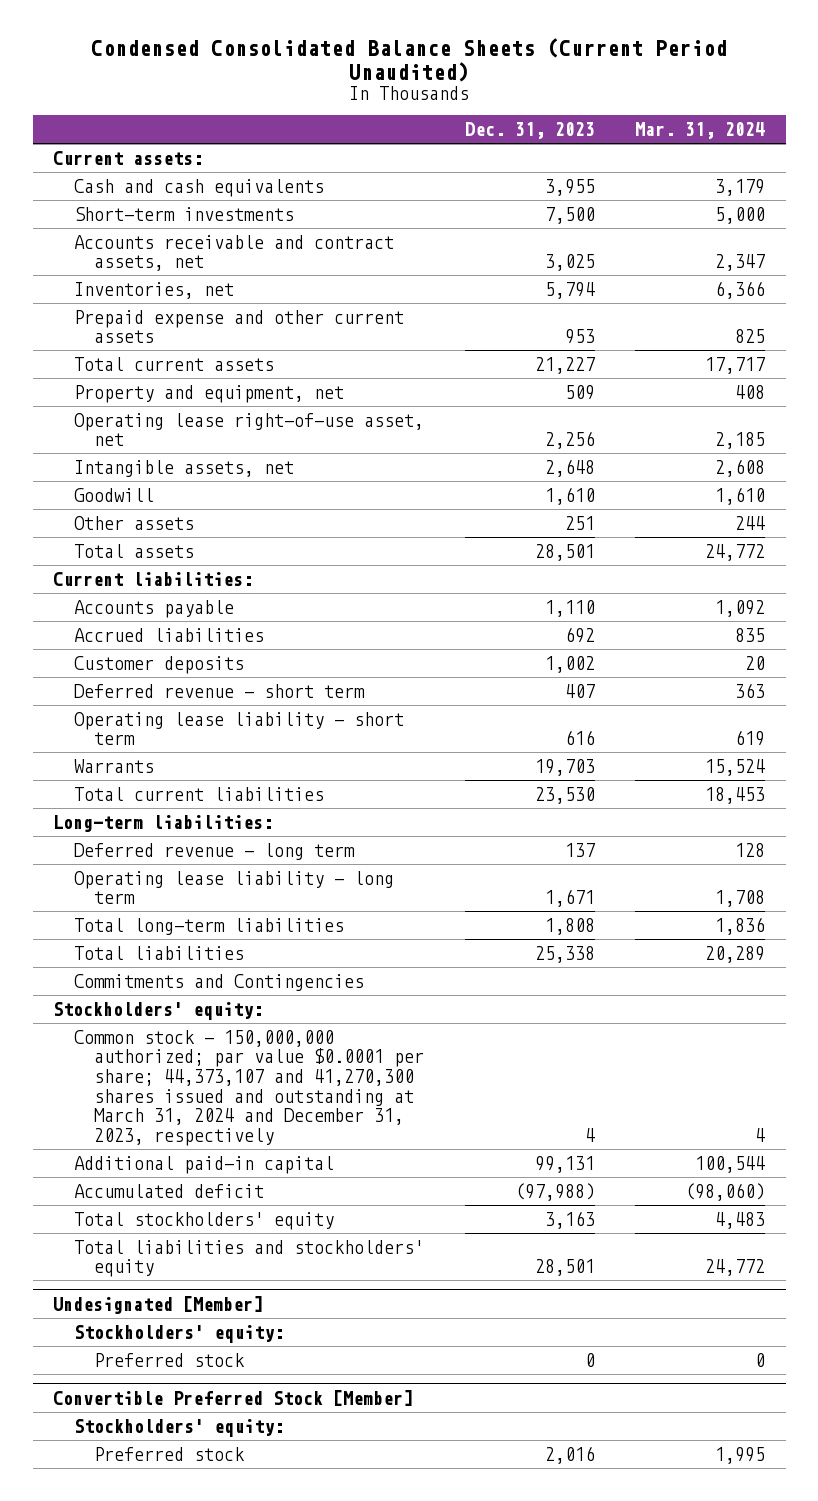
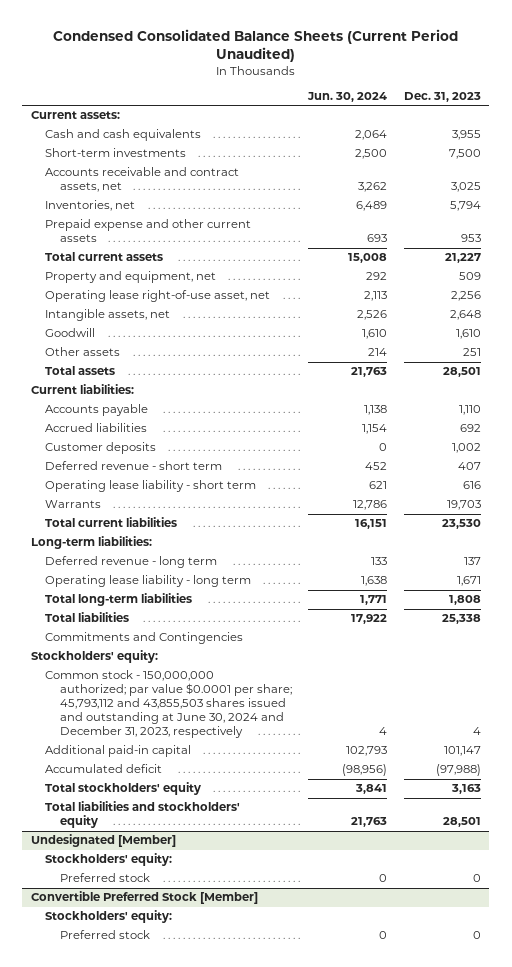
[635,122,766,140] Mar. 31, 2024 -> none
none -> [307,91,388,102] Jun. 30, 2024
[73,1029,425,1146] Common stock - 150,000,000 authorized; par value $0.0001 per share; 44,373,107 and 41,270,300 shares issued and outstanding at March 31, 2024 and December 31, 2023, respectively -> [45,670,292,739] Common stock - 150,000,000 authorized; par value $0.0001 per share; 45,793,112 and 43,855,503 shares issued and outstanding at June 30, 2024 and December 31, 2023, respectively
[534,1155,595,1173] 99,131 -> [443,746,481,757] 101,147
[544,1445,595,1464] 2,016 -> [472,931,481,940] 0

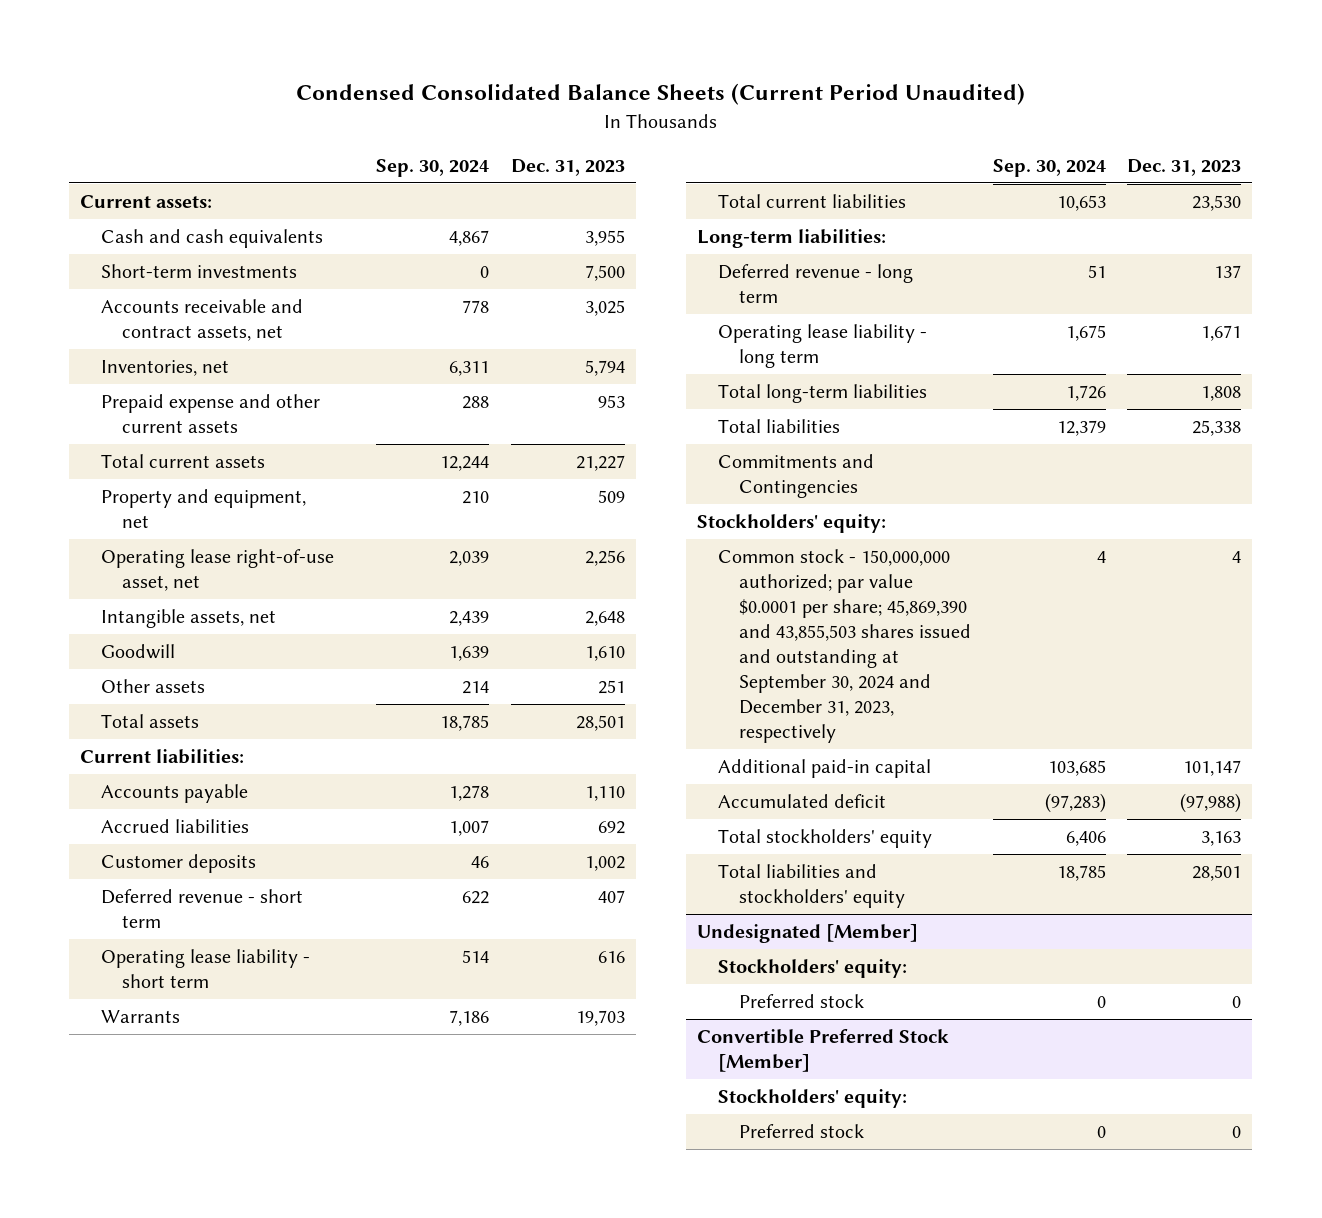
[307,91,388,102] Jun. 30, 2024 -> none
none -> [376,158,490,177] Sep. 30, 2024
[45,670,292,739] Common stock - 150,000,000 authorized; par value $0.0001 per share; 45,793,112 and 43,855,503 shares issued and outstanding at June 30, 2024 and December 31, 2023, respectively -> [717,548,971,743] Common stock - 150,000,000 authorized; par value $0.0001 per share; 45,869,390 and 43,855,503 shares issued and outstanding at September 30, 2024 and December 31, 2023, respectively

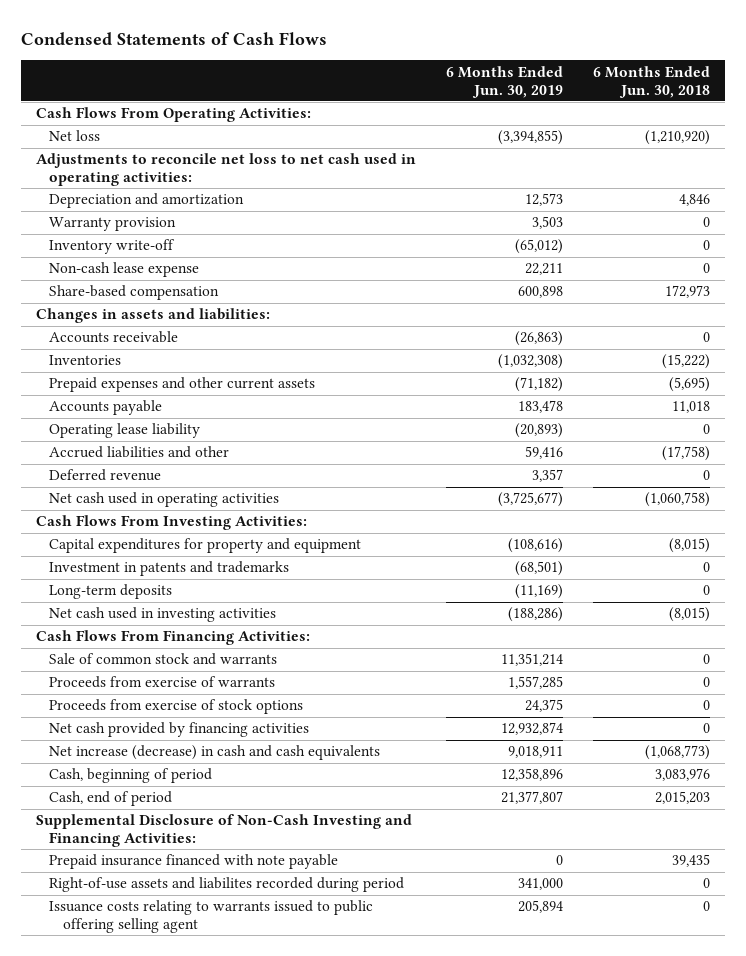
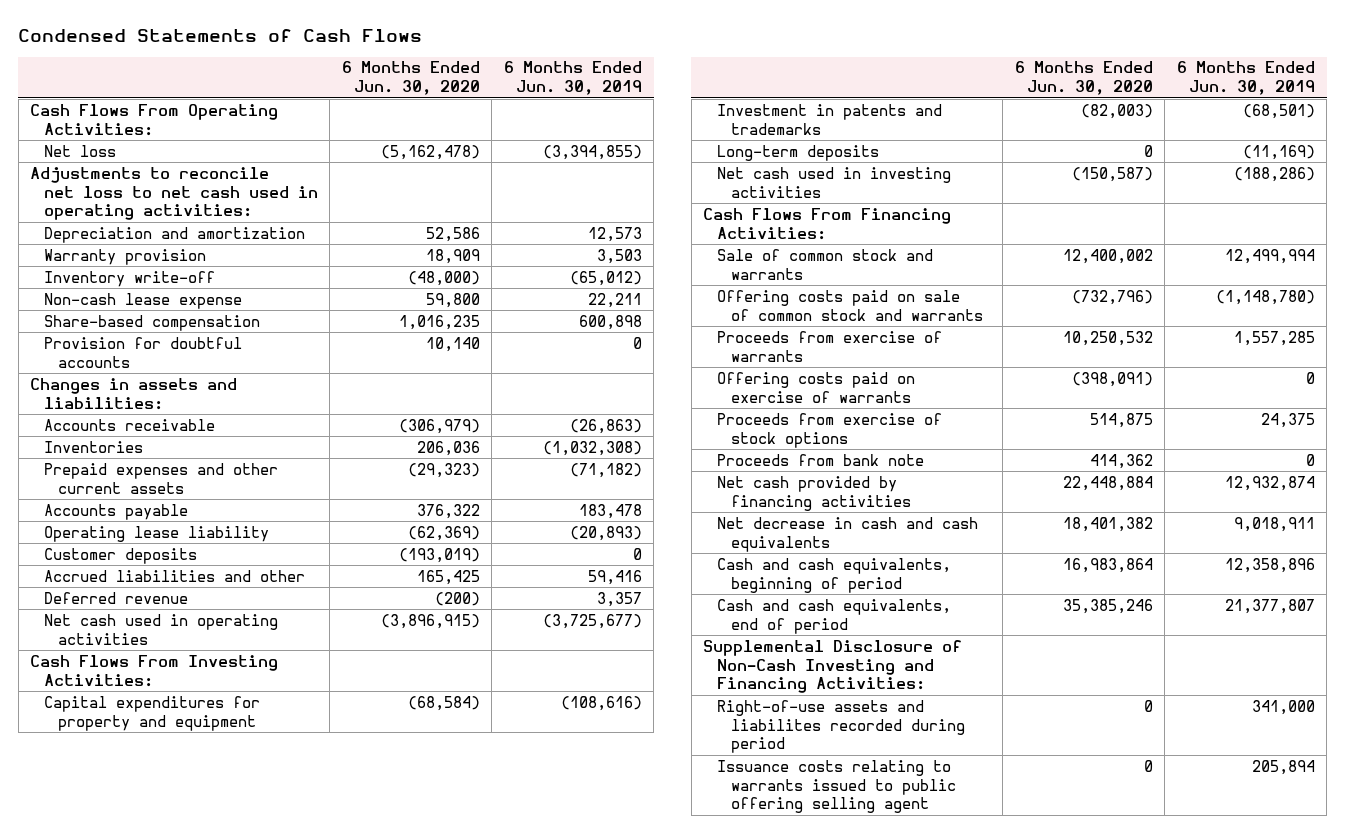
[592,65,710,98] 6 Months Ended Jun. 30, 2018 -> none
none -> [341,61,480,96] 6 Months Ended Jun. 30, 2020
none -> [43,336,242,368] Provision for doubtful accounts
none -> [43,547,197,564] Customer deposits
[500,653,563,667] 11,351,214 -> [1224,248,1315,264] 12,499,994
none -> [717,289,983,321] Offering costs paid on sale of common stock and warrants
none -> [717,371,916,403] Offering costs paid on exercise of warrants
none -> [717,453,925,466] Proceeds from bank note
[49,745,381,761] Net increase (decrease) in cash and cash equivalents -> [717,516,979,552] Net decrease in cash and cash equivalents
[49,768,213,784] Cash, beginning of period -> [717,557,952,593] Cash and cash equivalents, beginning of period
[49,791,173,807] Cash, end of period -> [717,598,952,634] Cash and cash equivalents, end of period
[49,854,339,870] Prepaid insurance financed with note payable -> none

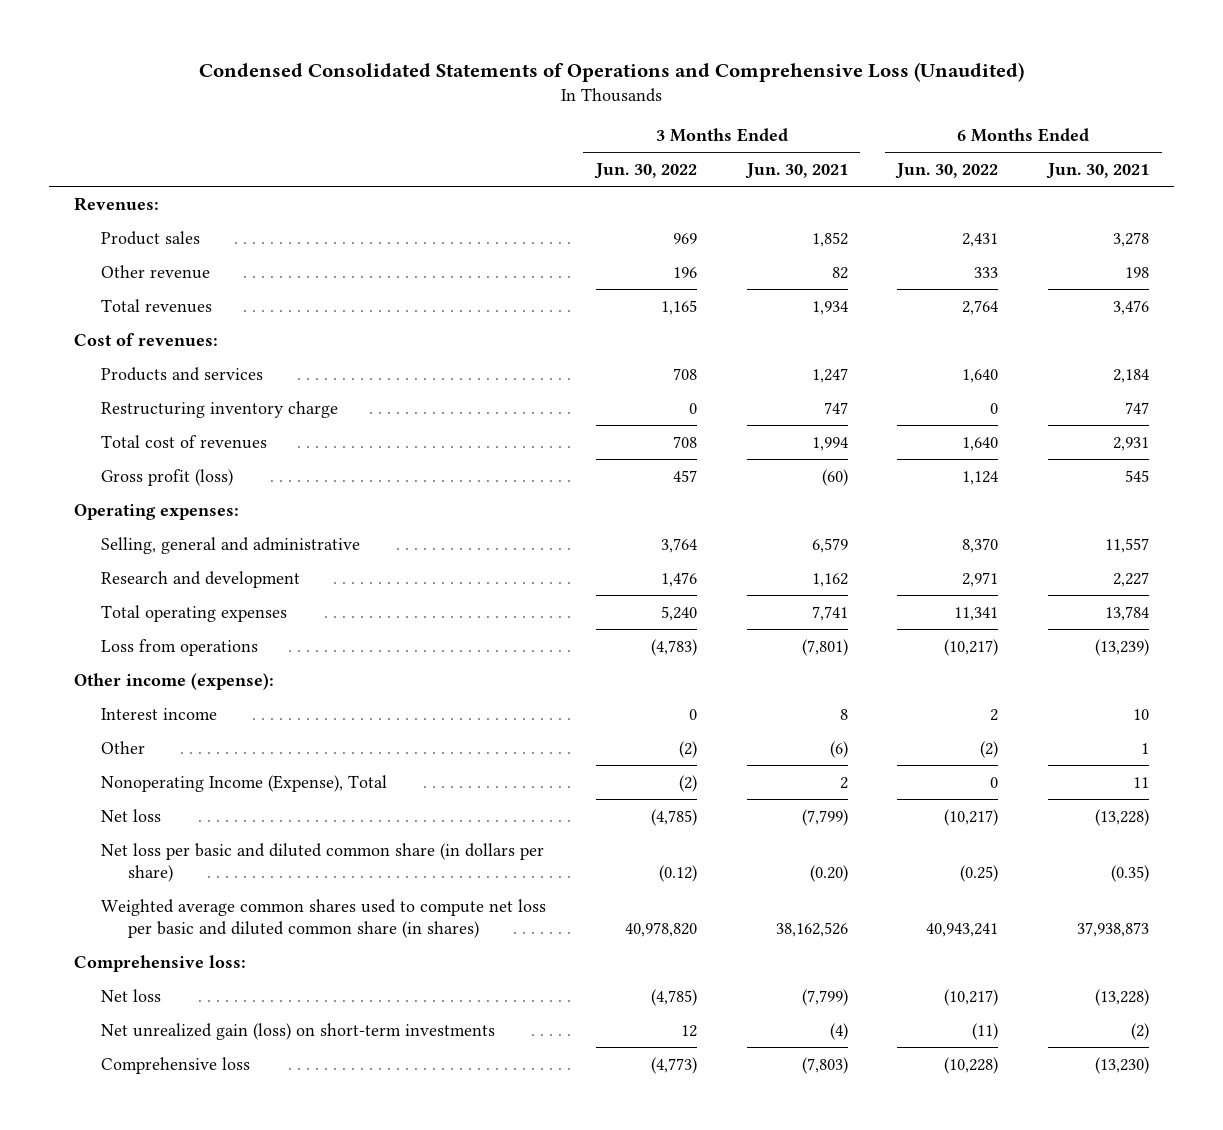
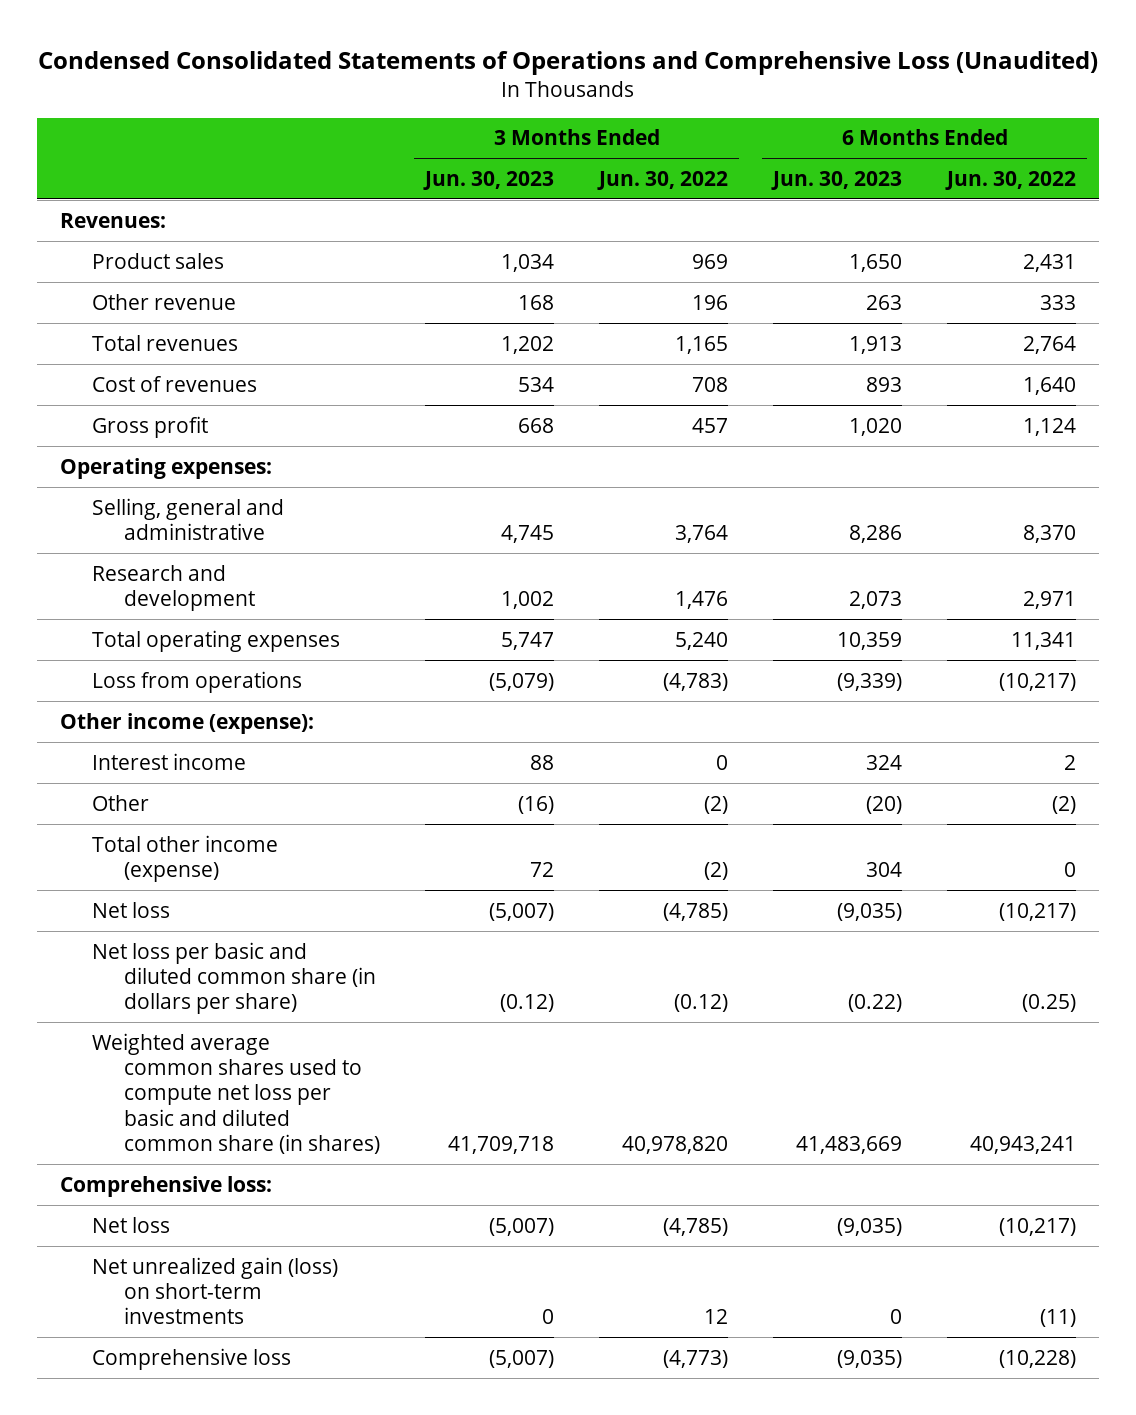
[744,163,848,180] Jun. 30, 2021 -> none
[1046,163,1150,180] Jun. 30, 2021 -> none
none -> [423,170,555,190] Jun. 30, 2023
none -> [771,170,903,190] Jun. 30, 2023
[74,332,219,346] Cost of revenues: -> none
[101,366,264,381] Products and services -> none
[101,400,339,418] Restructuring inventory charge -> none
[101,434,268,449] Total cost of revenues -> [91,375,257,392] Cost of revenues
[101,468,234,486] Gross profit (loss) -> [91,415,208,438] Gross profit
[101,774,388,792] Nonoperating Income (Expense), Total -> [91,834,278,882] Total other income (expense)

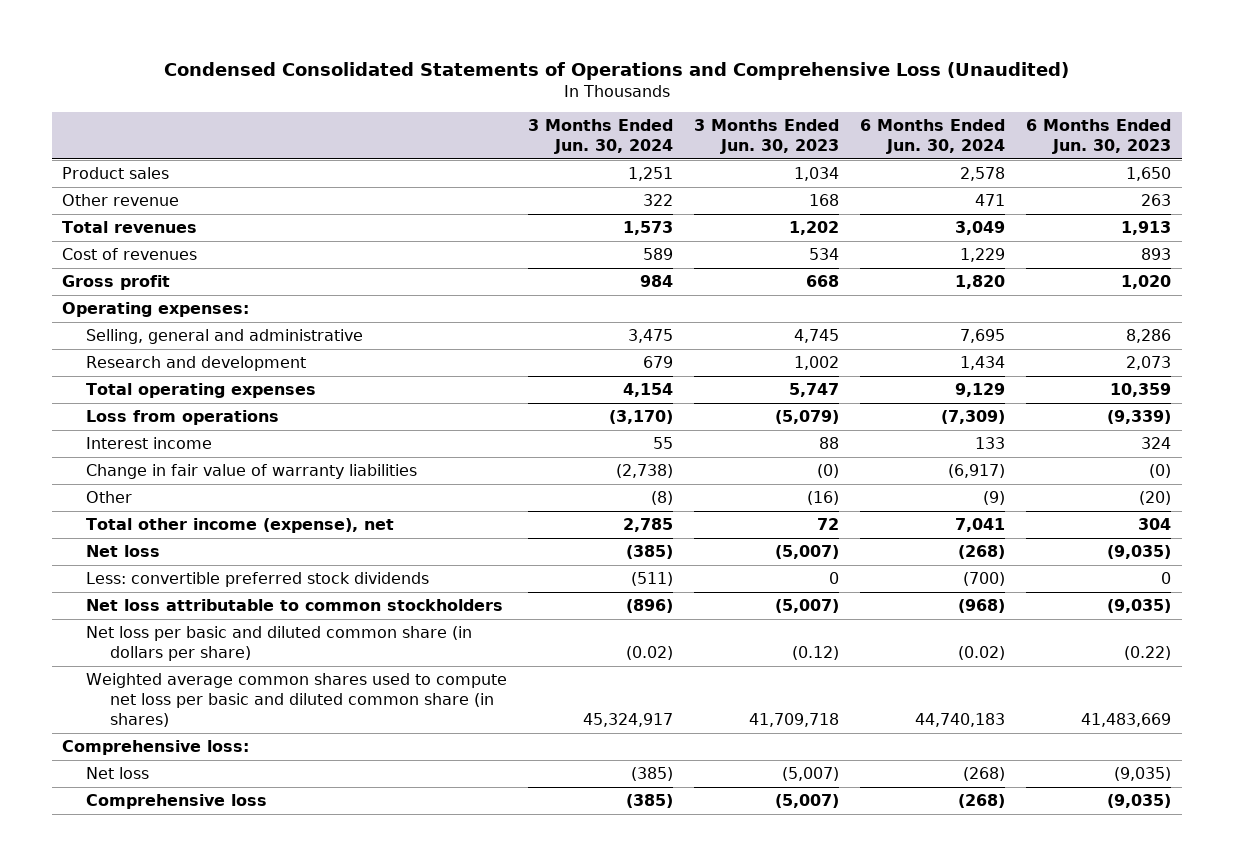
[597,170,729,190] Jun. 30, 2022 -> none
[945,170,1077,190] Jun. 30, 2022 -> none
none -> [528,119,674,155] 3 Months Ended Jun. 30, 2024
none -> [860,119,1006,155] 6 Months Ended Jun. 30, 2024
[59,212,166,228] Revenues: -> none
[59,712,314,734] Other income (expense): -> none
none -> [86,464,418,480] Change in fair value of warranty liabilities
[91,834,278,882] Total other income (expense) -> [86,518,395,534] Total other income (expense), net
none -> [86,572,430,588] Less: convertible preferred stock dividends
none -> [86,599,504,612] Net loss attributable to common stockholders
[91,1256,338,1325] Net unrealized gain (loss) on short-term investments -> none

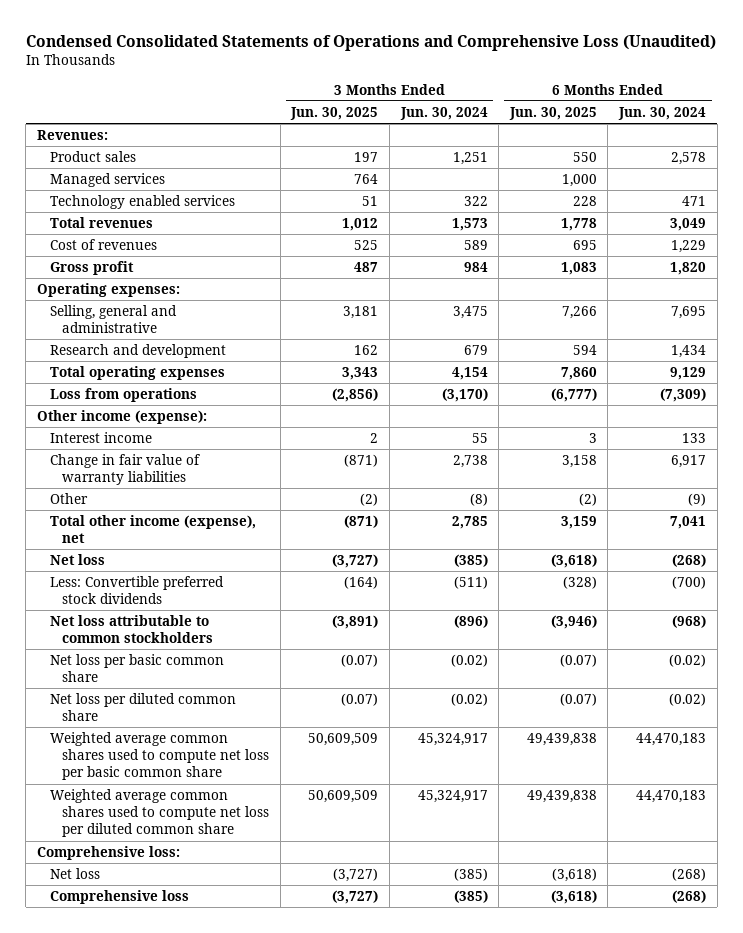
[694,119,840,155] 3 Months Ended Jun. 30, 2023 -> none
[1026,119,1172,155] 6 Months Ended Jun. 30, 2023 -> none
none -> [290,107,379,121] Jun. 30, 2025
none -> [508,107,597,121] Jun. 30, 2025
none -> [36,130,108,141] Revenues:
none -> [49,173,165,188] Managed services
[62,194,180,207] Other revenue -> [49,195,235,210] Technology enabled services
none -> [36,410,207,425] Other income (expense):
[616,464,674,479] (2,738) -> [452,455,488,469] 2,738
[948,464,1006,479] (6,917) -> [670,455,706,469] 6,917
[86,572,430,588] Less: convertible preferred stock dividends -> [49,576,224,605] Less: Convertible preferred stock dividends
[86,626,473,661] Net loss per basic and diluted common share (in dollars per share) -> [49,654,224,683] Net loss per basic common share
none -> [49,693,236,722] Net loss per diluted common share
[86,673,508,727] Weighted average common shares used to compute net loss per basic and diluted common share (in shares) -> [49,732,270,781] Weighted average common shares used to compute net loss per basic common share
[915,712,1006,727] 44,740,183 -> [635,733,706,747] 44,470,183
none -> [49,789,270,838] Weighted average common shares used to compute net loss per diluted common share

